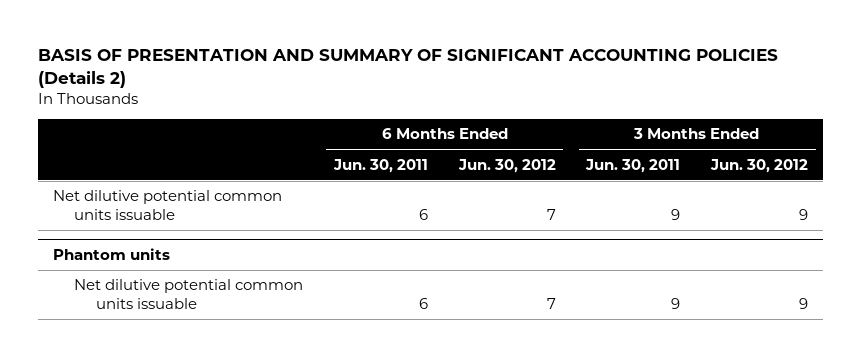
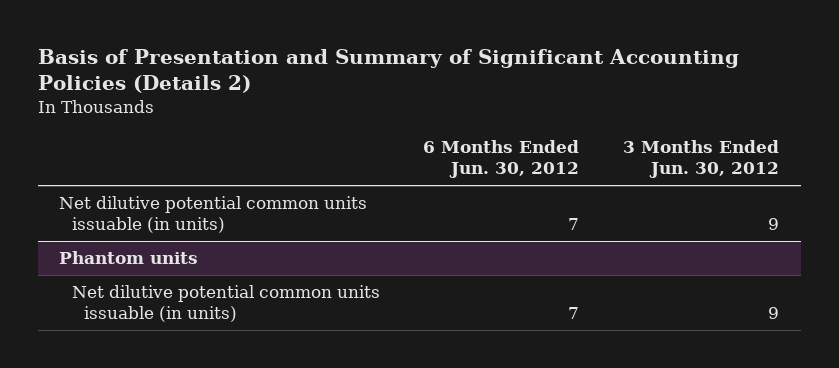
[37,48,778,88] BASIS OF PRESENTATION AND SUMMARY OF SIGNIFICANT ACCOUNTING POLICIES (Details 2) -> [37,48,739,94] Basis of Presentation and Summary of Significant Accounting Policies (Details 2)
[333,158,429,173] Jun. 30, 2011 -> none
[585,158,681,173] Jun. 30, 2011 -> none
[52,190,282,220] Net dilutive potential common units issuable -> [59,196,368,234] Net dilutive potential common units issuable (in units)
[74,279,304,309] Net dilutive potential common units issuable -> [71,285,380,323] Net dilutive potential common units issuable (in units)

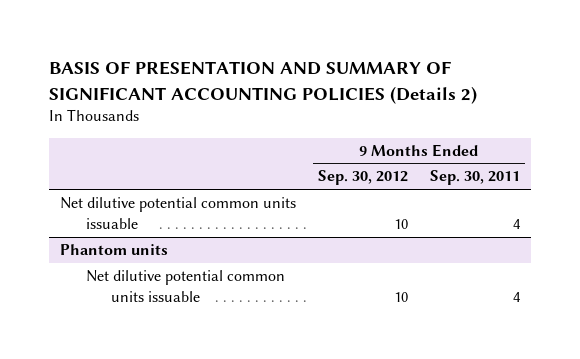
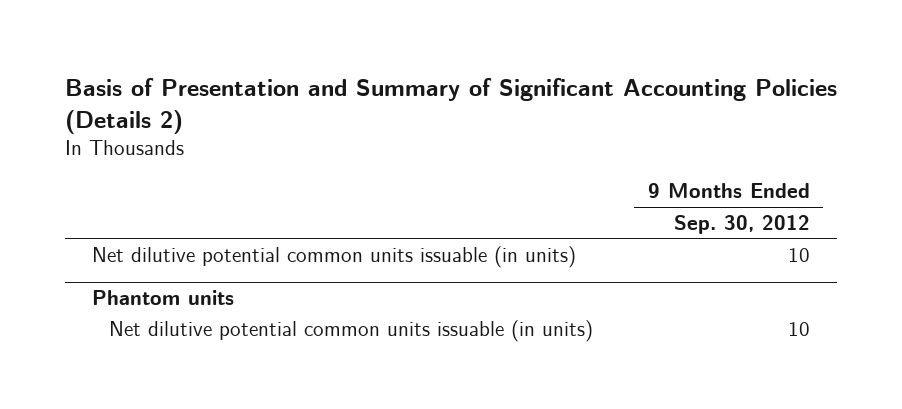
[49,61,478,104] BASIS OF PRESENTATION AND SUMMARY OF SIGNIFICANT ACCOUNTING POLICIES (Details 2) -> [64,78,837,134] Basis of Presentation and Summary of Significant Accounting Policies (Details 2)
[429,170,520,186] Sep. 30, 2011 -> none
[60,197,297,230] Net dilutive potential common units issuable -> [91,245,576,268] Net dilutive potential common units issuable (in units)
[85,270,285,303] Net dilutive potential common units issuable -> [109,319,594,342] Net dilutive potential common units issuable (in units)

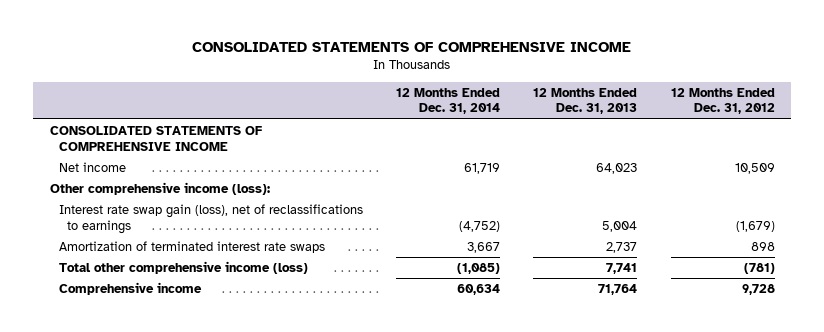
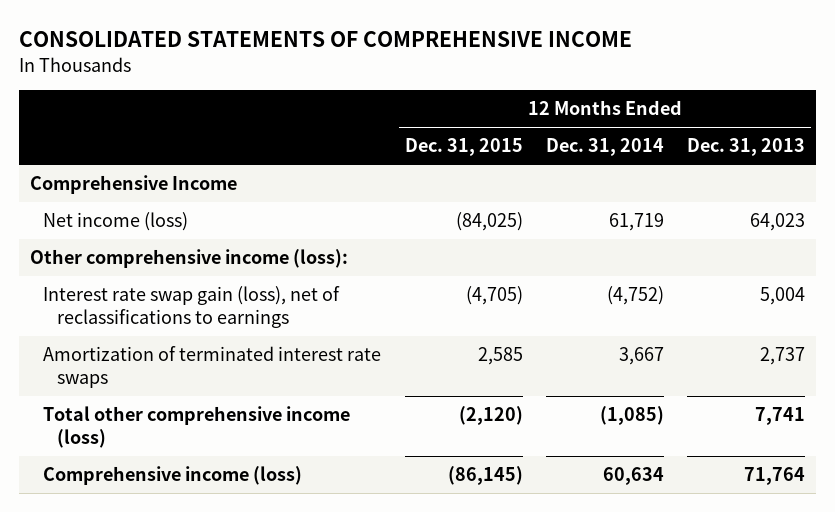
[670,87,775,115] 12 Months Ended Dec. 31, 2012 -> none
none -> [404,138,523,157] Dec. 31, 2015
[49,125,262,151] CONSOLIDATED STATEMENTS OF COMPREHENSIVE INCOME -> none
none -> [30,175,238,195] Comprehensive Income
[58,161,126,172] Net income -> [43,212,189,232] Net income (loss)
[58,281,202,295] Comprehensive income -> [43,466,303,486] Comprehensive income (loss)

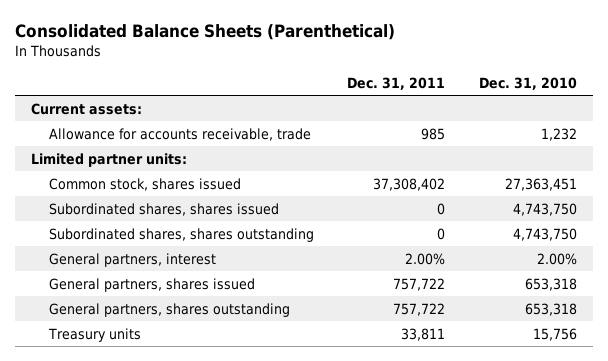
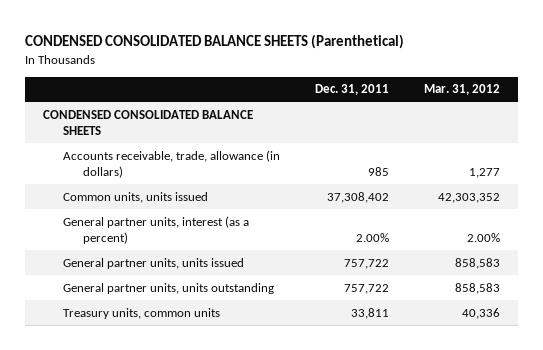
[14,23,395,40] Consolidated Balance Sheets (Parenthetical) -> [25,33,405,49] CONDENSED CONSOLIDATED BALANCE SHEETS (Parenthetical)
[478,77,577,91] Dec. 31, 2010 -> none
none -> [424,84,501,96] Mar. 31, 2012
[31,102,143,115] Current assets: -> none
[31,152,188,167] Limited partner units: -> none
[48,202,279,216] Subordinated shares, shares issued -> none
[48,227,314,242] Subordinated shares, shares outstanding -> none
none -> [42,109,253,135] CONDENSED CONSOLIDATED BALANCE SHEETS
[48,127,311,141] Allowance for accounts receivable, trade -> [63,149,281,178] Accounts receivable, trade, allowance (in dollars)
[48,177,241,191] Common stock, shares issued -> [63,191,209,203] Common units, units issued
[48,252,216,267] General partners, interest -> [63,215,250,244] General partner units, interest (as a percent)
[48,277,255,292] General partners, shares issued -> [63,257,245,269] General partner units, units issued
[48,302,290,317] General partners, shares outstanding -> [63,282,275,294] General partner units, units outstanding
[47,327,141,342] Treasury units -> [63,307,221,319] Treasury units, common units

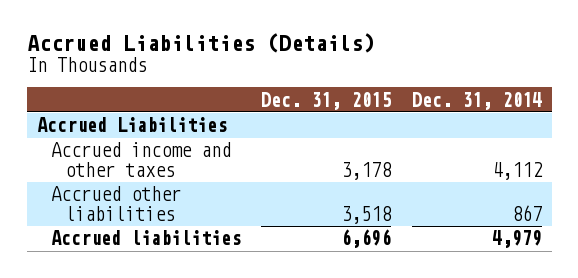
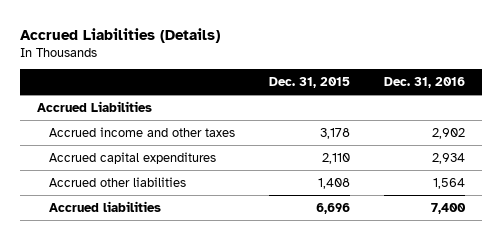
[411,91,542,110] Dec. 31, 2014 -> none
none -> [383,76,465,88] Dec. 31, 2016
none -> [49,151,217,164] Accrued capital expenditures
[341,206,393,225] 3,518 -> [318,177,351,189] 1,408

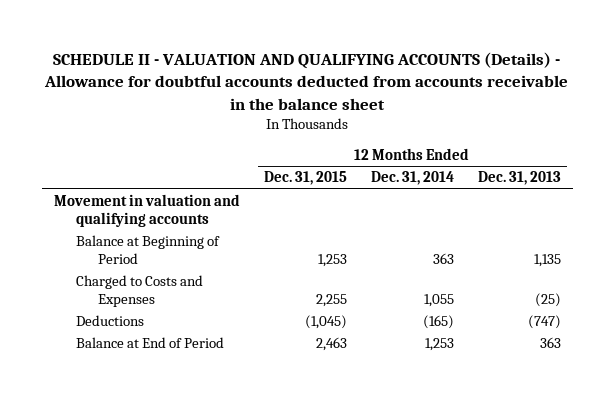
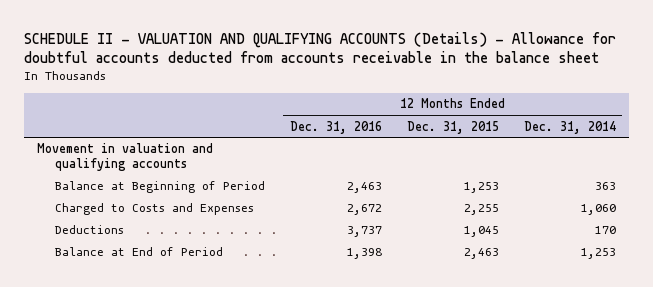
[477,171,561,186] Dec. 31, 2013 -> none
none -> [289,120,382,134] Dec. 31, 2016
[423,293,454,307] 1,055 -> [580,204,616,216] 1,060
[305,315,348,330] (1,045) -> [463,226,499,238] 1,045
[422,315,454,330] (165) -> [594,226,616,235] 170

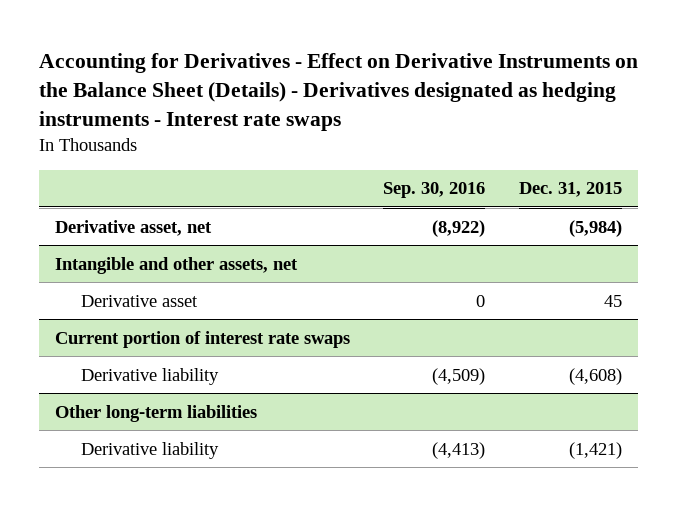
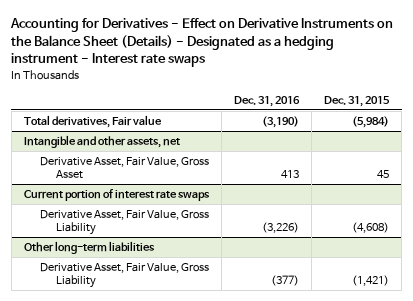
[38,52,638,131] Accounting for Derivatives - Effect on Derivative Instruments on the Balance Sheet (Details) - Derivatives designated as hedging instruments - Interest rate swaps -> [10,18,394,68] Accounting for Derivatives - Effect on Derivative Instruments on the Balance Sheet (Details) - Designated as a hedging instrument - Interest rate swaps
[383,182,486,199] Sep. 30, 2016 -> none
none -> [233,95,300,107] Dec. 31, 2016
[55,219,213,236] Derivative asset, net -> [23,114,162,128] Total derivatives, Fair value
[80,294,198,307] Derivative asset -> [39,156,209,180] Derivative Asset, Fair Value, Gross Asset
[80,367,219,385] Derivative liability -> [39,209,209,236] Derivative Asset, Fair Value, Gross Liability
[80,441,219,459] Derivative liability -> [39,262,209,289] Derivative Asset, Fair Value, Gross Liability

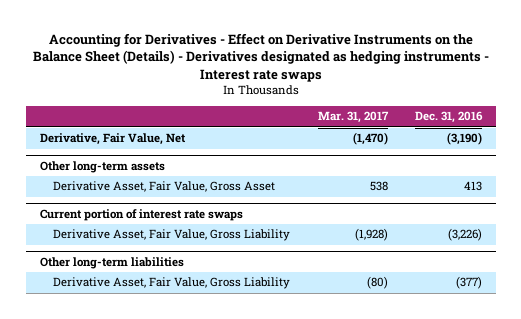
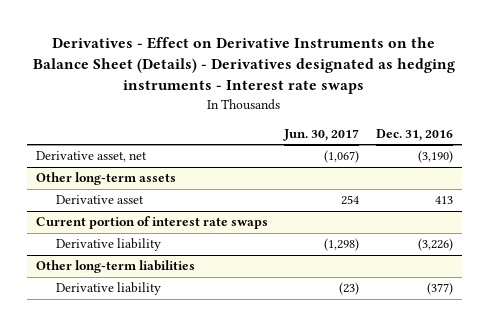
[32,32,489,83] Accounting for Derivatives - Effect on Derivative Instruments on the Balance Sheet (Details) - Derivatives designated as hedging instruments - Interest rate swaps -> [33,37,456,95] Derivatives - Effect on Derivative Instruments on the Balance Sheet (Details) - Derivatives designated as hedging instruments - Interest rate swaps
[317,111,389,124] Mar. 31, 2017 -> none
none -> [283,128,360,141] Jun. 30, 2017
[39,133,186,146] Derivative, Fair Value, Net -> [35,151,147,163] Derivative asset, net
[53,181,276,193] Derivative Asset, Fair Value, Gross Asset -> [56,195,145,205] Derivative asset
[53,229,291,242] Derivative Asset, Fair Value, Gross Liability -> [56,238,162,252] Derivative liability
[53,277,291,290] Derivative Asset, Fair Value, Gross Liability -> [56,282,162,296] Derivative liability

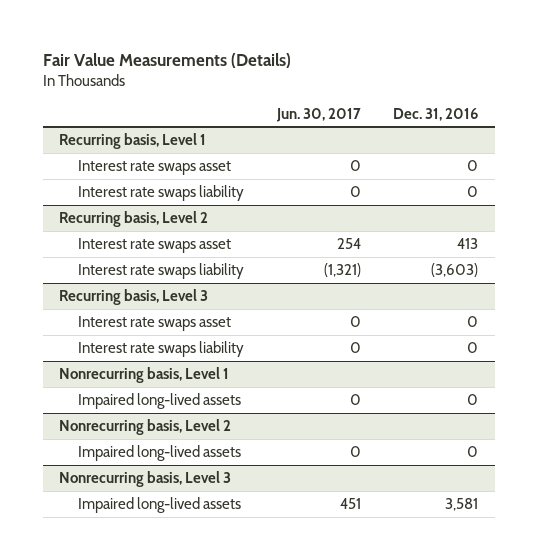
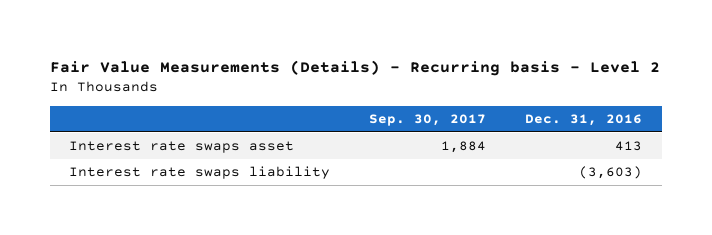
[42,52,291,68] Fair Value Measurements (Details) -> [49,59,660,76] Fair Value Measurements (Details) - Recurring basis - Level 2
[275,107,361,122] Jun. 30, 2017 -> none
none -> [369,114,487,127] Sep. 30, 2017
[58,132,206,149] Recurring basis, Level 1 -> none
[78,159,232,175] Interest rate swaps asset -> none
[78,184,245,201] Interest rate swaps liability -> none
[58,210,208,227] Recurring basis, Level 2 -> none
[58,288,208,305] Recurring basis, Level 3 -> none
[78,315,232,331] Interest rate swaps asset -> none
[78,340,245,357] Interest rate swaps liability -> none
[58,366,229,383] Nonrecurring basis, Level 1 -> none
[78,392,242,409] Impaired long-lived assets -> none
[58,418,231,435] Nonrecurring basis, Level 2 -> none
[78,444,242,461] Impaired long-lived assets -> none
[58,470,231,487] Nonrecurring basis, Level 3 -> none
[78,496,242,513] Impaired long-lived assets -> none

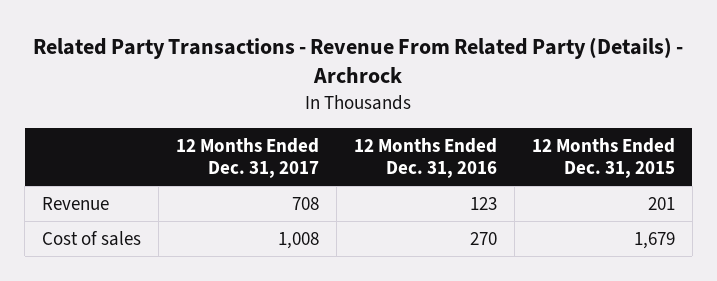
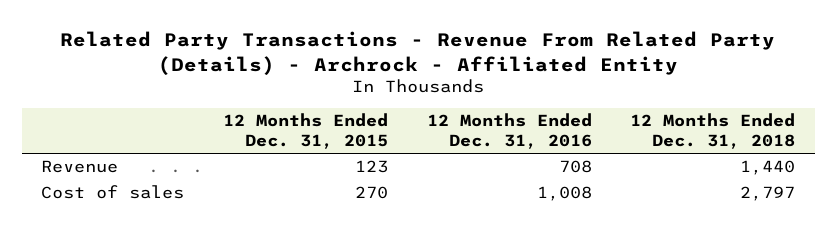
[33,36,684,84] Related Party Transactions - Revenue From Related Party (Details) - Archrock -> [60,31,776,75] Related Party Transactions - Revenue From Related Party (Details) - Archrock - Affiliated Entity
[175,137,319,179] 12 Months Ended Dec. 31, 2017 -> none
none -> [630,113,796,149] 12 Months Ended Dec. 31, 2018
[469,196,497,210] 123 -> [558,160,592,174] 708
[647,196,675,210] 201 -> [354,160,388,174] 123
[469,231,497,245] 270 -> [536,186,592,202] 1,008
[633,231,675,249] 1,679 -> [354,186,388,200] 270

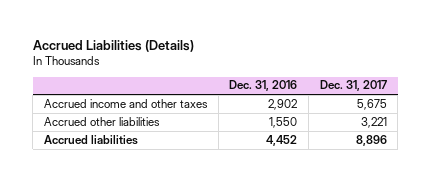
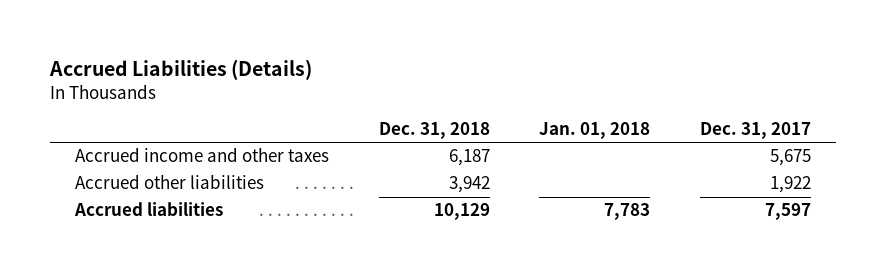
[229,80,298,92] Dec. 31, 2016 -> none
none -> [378,122,490,140] Dec. 31, 2018
none -> [539,122,651,140] Jan. 01, 2018
[360,116,387,128] 3,221 -> [769,176,811,194] 1,922
[355,134,387,146] 8,896 -> [764,203,811,221] 7,597

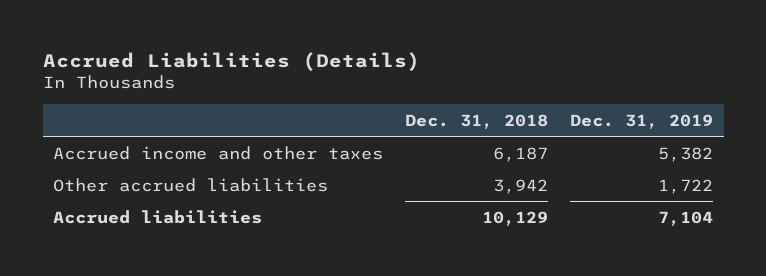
[539,122,651,140] Jan. 01, 2018 -> none
[699,122,811,140] Dec. 31, 2017 -> none
none -> [570,113,714,129] Dec. 31, 2019
[74,174,264,190] Accrued other liabilities -> [53,177,329,192] Other accrued liabilities

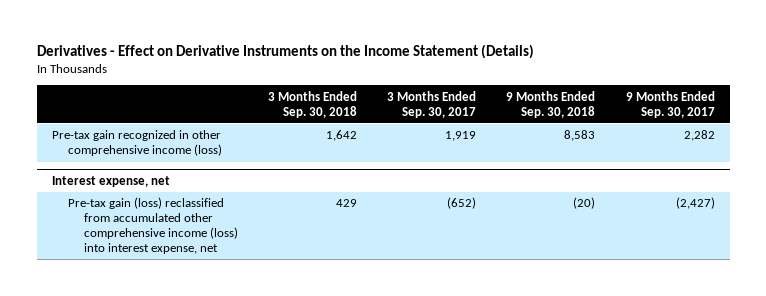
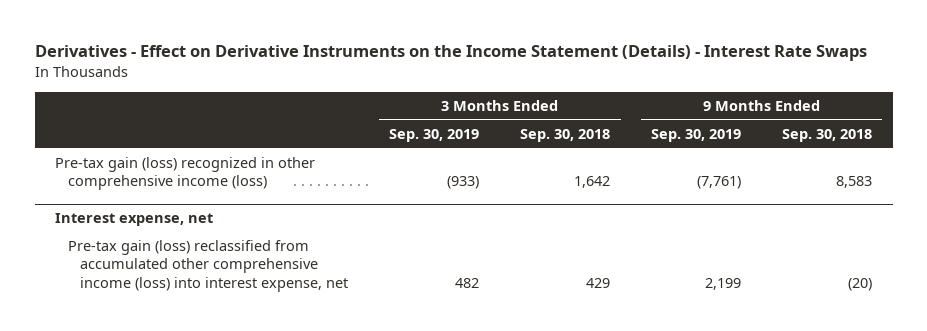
[36,44,534,60] Derivatives - Effect on Derivative Instruments on the Income Statement (Details) -> [34,45,867,62] Derivatives - Effect on Derivative Instruments on the Income Statement (Details) - Interest Rate Swaps
[387,90,477,118] 3 Months Ended Sep. 30, 2017 -> none
[625,90,715,118] 9 Months Ended Sep. 30, 2017 -> none
none -> [389,128,480,142] Sep. 30, 2019
none -> [651,128,742,142] Sep. 30, 2019
[51,130,223,157] Pre-tax gain recognized in other comprehensive income (loss) -> [55,157,316,191] Pre-tax gain (loss) recognized in other comprehensive income (loss)

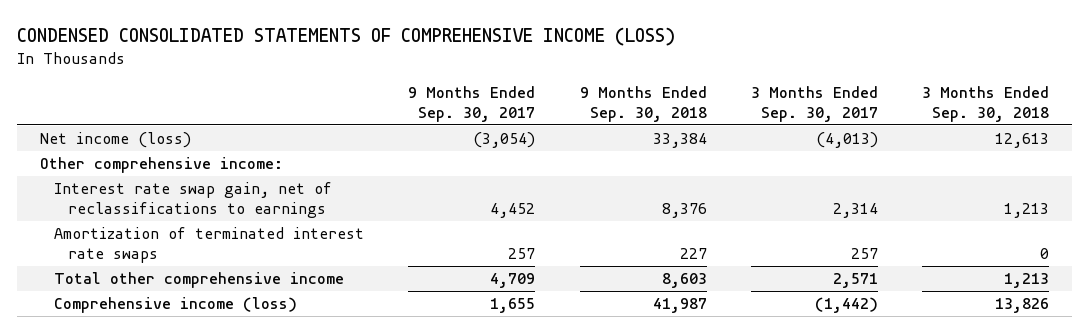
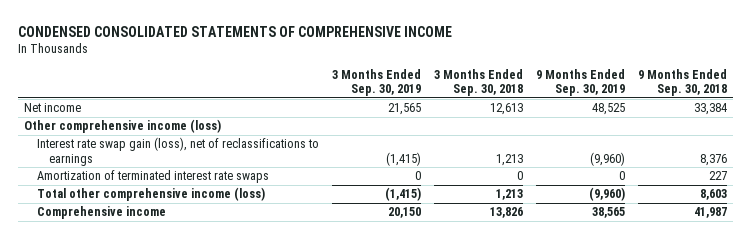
[17,27,676,47] CONDENSED CONSOLIDATED STATEMENTS OF COMPREHENSIVE INCOME (LOSS) -> [17,25,452,37] CONDENSED CONSOLIDATED STATEMENTS OF COMPREHENSIVE INCOME
[408,85,536,122] 9 Months Ended Sep. 30, 2017 -> none
[751,85,879,122] 3 Months Ended Sep. 30, 2017 -> none
none -> [331,68,421,97] 3 Months Ended Sep. 30, 2019
none -> [535,68,625,97] 9 Months Ended Sep. 30, 2019
[39,132,191,149] Net income (loss) -> [24,103,82,113] Net income
[39,157,283,174] Other comprehensive income: -> [24,119,222,134] Other comprehensive income (loss)
[53,182,332,219] Interest rate swap gain, net of reclassifications to earnings -> [36,137,319,166] Interest rate swap gain (loss), net of reclassifications to earnings
[53,272,344,289] Total other comprehensive income -> [36,187,265,202] Total other comprehensive income (loss)
[53,297,297,314] Comprehensive income (loss) -> [36,206,166,220] Comprehensive income

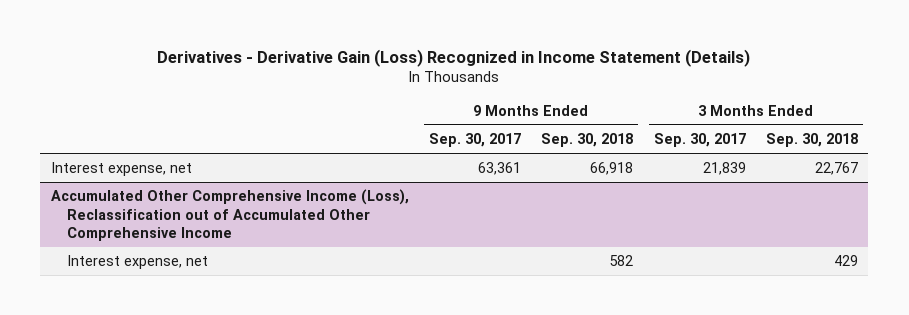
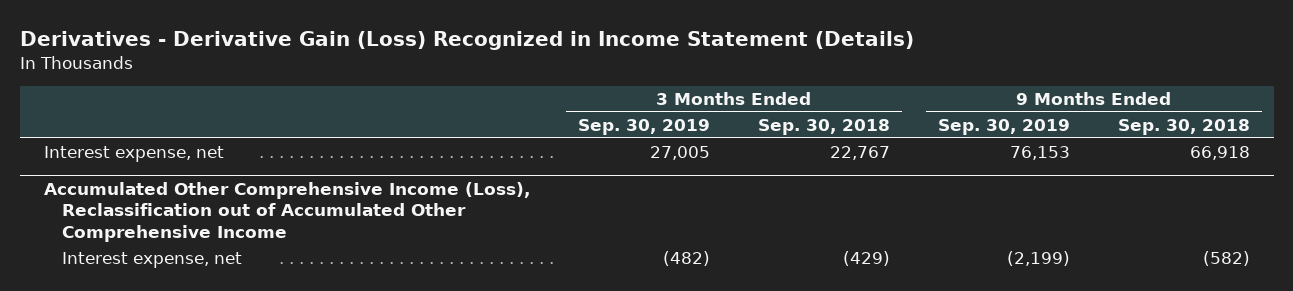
[428,133,521,148] Sep. 30, 2017 -> none
[653,133,746,148] Sep. 30, 2017 -> none
none -> [577,118,710,135] Sep. 30, 2019
none -> [937,118,1070,135] Sep. 30, 2019
[609,255,634,267] 582 -> [1202,251,1250,267] (582)
[833,255,858,267] 429 -> [842,251,890,267] (429)

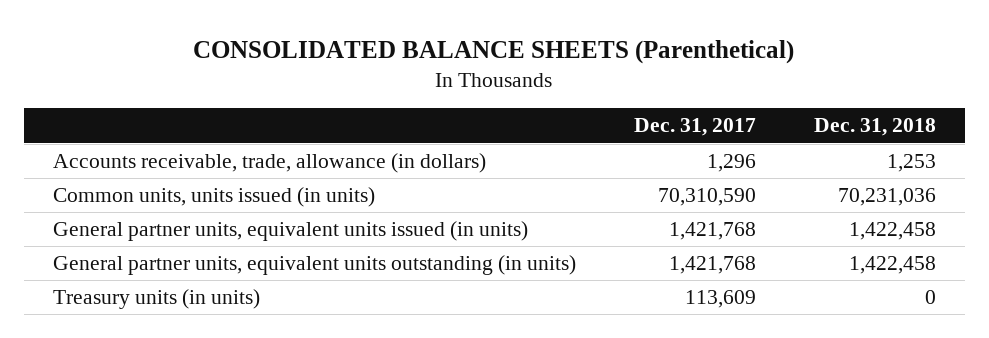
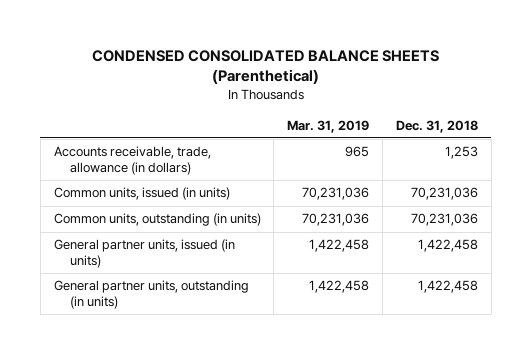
[193,39,795,64] CONSOLIDATED BALANCE SHEETS (Parenthetical) -> [91,49,439,85] CONDENSED CONSOLIDATED BALANCE SHEETS (Parenthetical)
[633,118,756,137] Dec. 31, 2017 -> none
none -> [287,119,370,133] Mar. 31, 2019
[52,289,260,310] Treasury units (in units) -> none
[52,187,375,208] Common units, units issued (in units) -> [53,187,230,201] Common units, issued (in units)
none -> [53,213,261,227] Common units, outstanding (in units)
[52,221,528,242] General partner units, equivalent units issued (in units) -> [53,239,235,268] General partner units, issued (in units)
[52,255,576,276] General partner units, equivalent units outstanding (in units) -> [53,280,249,309] General partner units, outstanding (in units)

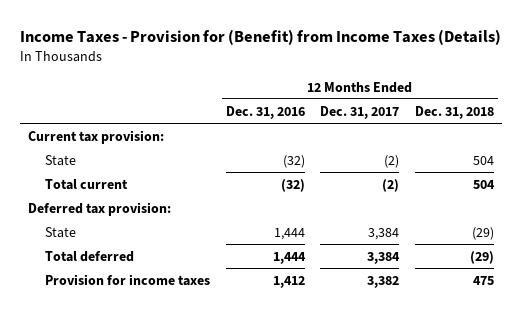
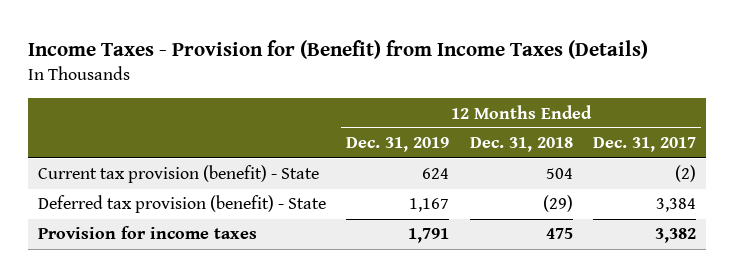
[225,105,305,119] Dec. 31, 2016 -> none
none -> [346,137,450,153] Dec. 31, 2019
[27,129,164,144] Current tax provision: -> none
[44,178,128,190] Total current -> none
[27,201,171,216] Deferred tax provision: -> none
[44,250,134,262] Total deferred -> none
[44,154,76,166] State -> [37,165,319,184] Current tax provision (benefit) - State
[44,226,76,238] State -> [37,195,326,214] Deferred tax provision (benefit) - State

